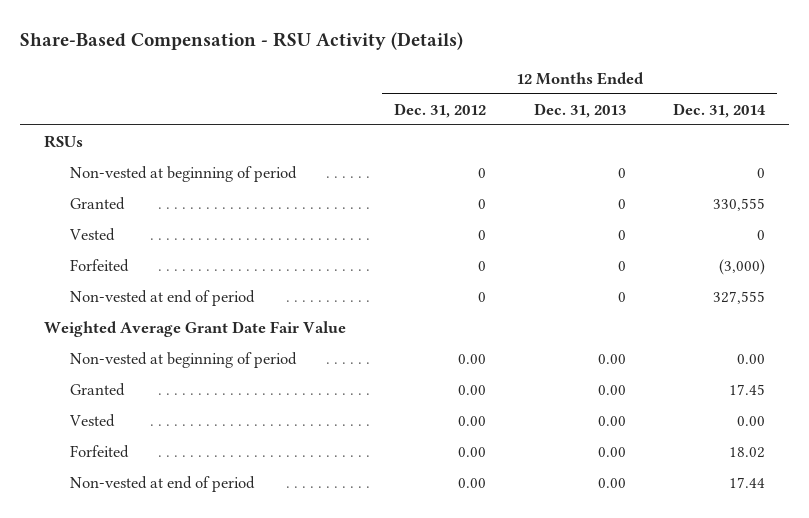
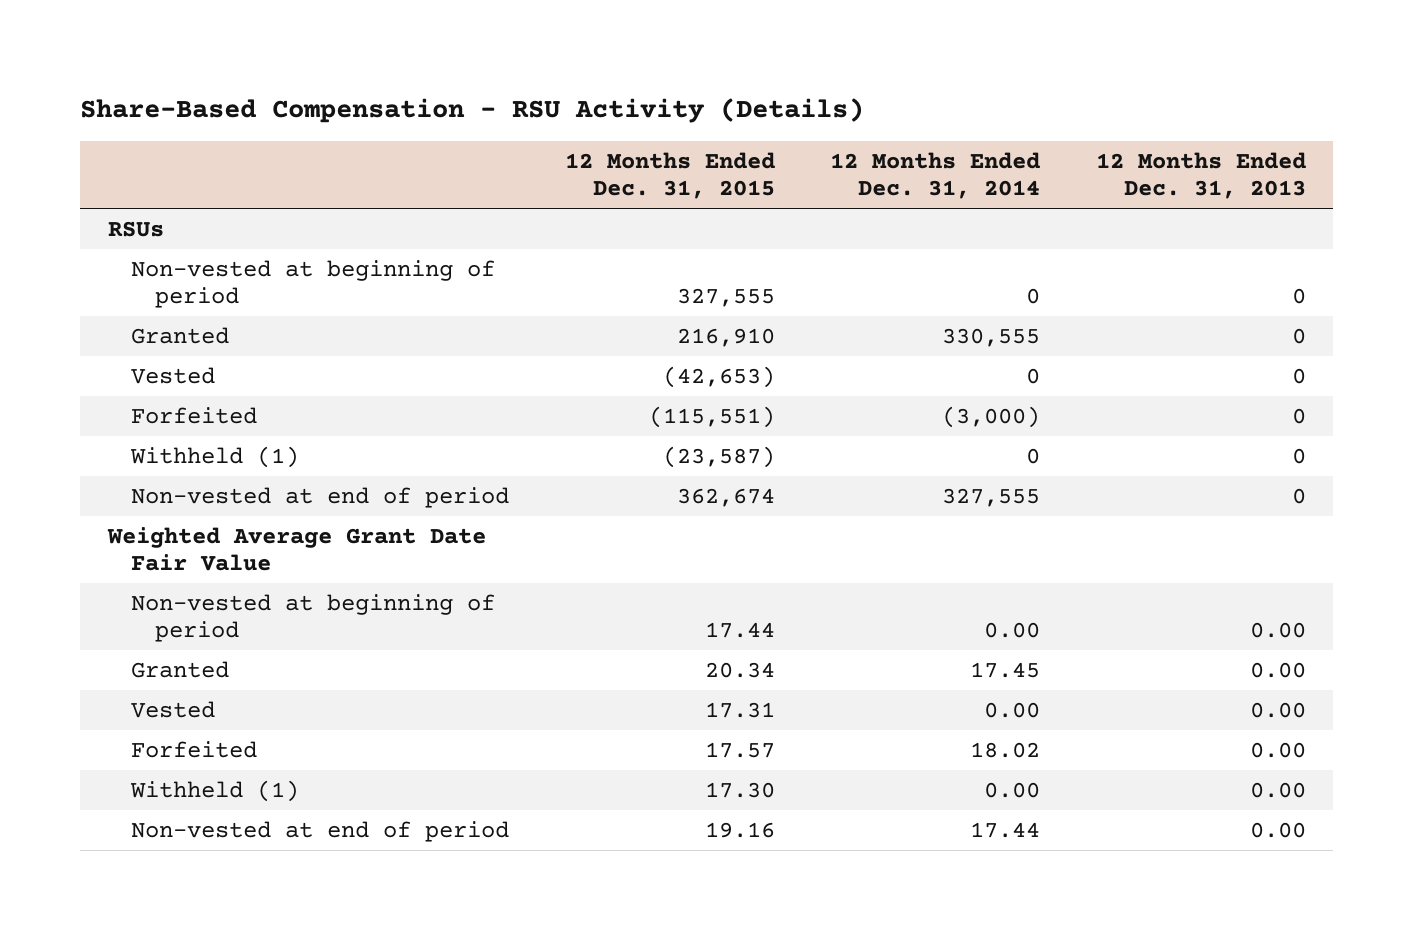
[393,102,486,118] Dec. 31, 2012 -> none
none -> [564,151,775,200] 12 Months Ended Dec. 31, 2015
none -> [130,445,300,468] Withheld (1)
none -> [130,779,300,802] Withheld (1)

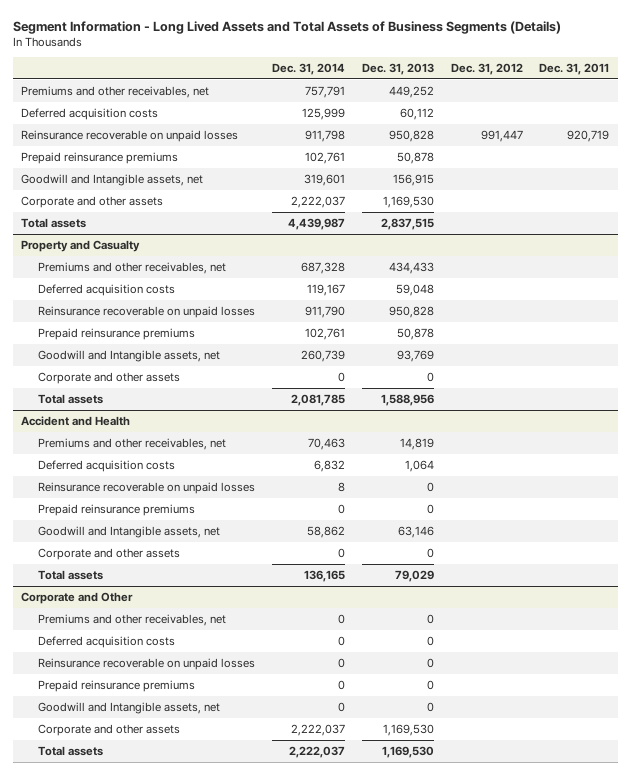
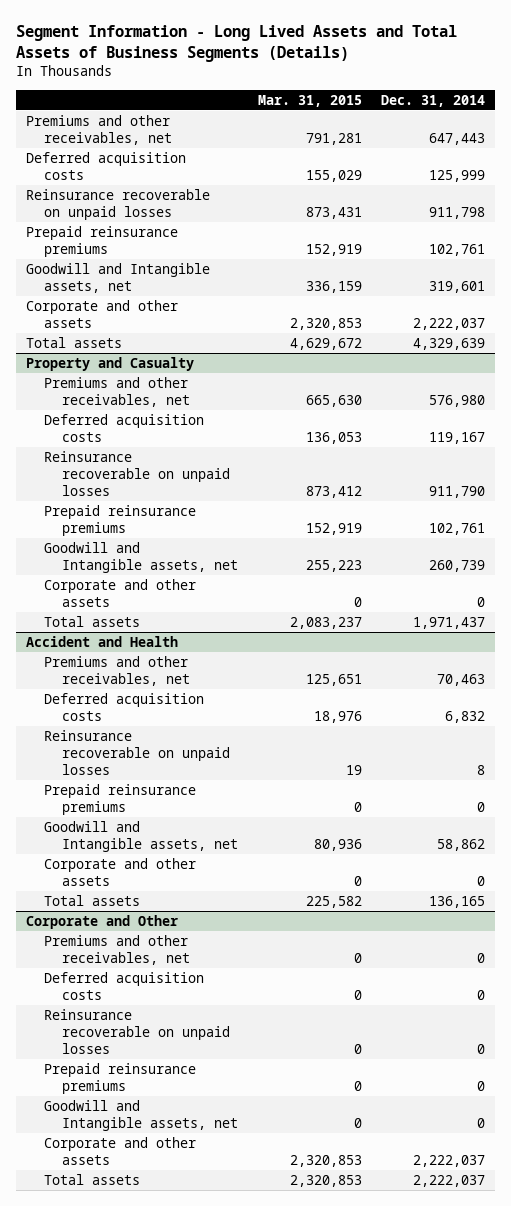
[361,63,434,76] Dec. 31, 2013 -> none
[450,63,523,76] Dec. 31, 2012 -> none
[539,63,610,76] Dec. 31, 2011 -> none
none -> [257,94,362,107] Mar. 31, 2015
[305,85,346,98] 757,791 -> [429,132,486,145] 647,443
[288,217,346,230] 4,439,987 -> [413,337,486,350] 4,329,639
[301,261,346,274] 687,328 -> [429,394,486,407] 576,980
[291,393,346,406] 2,081,785 -> [413,616,486,629] 1,971,437

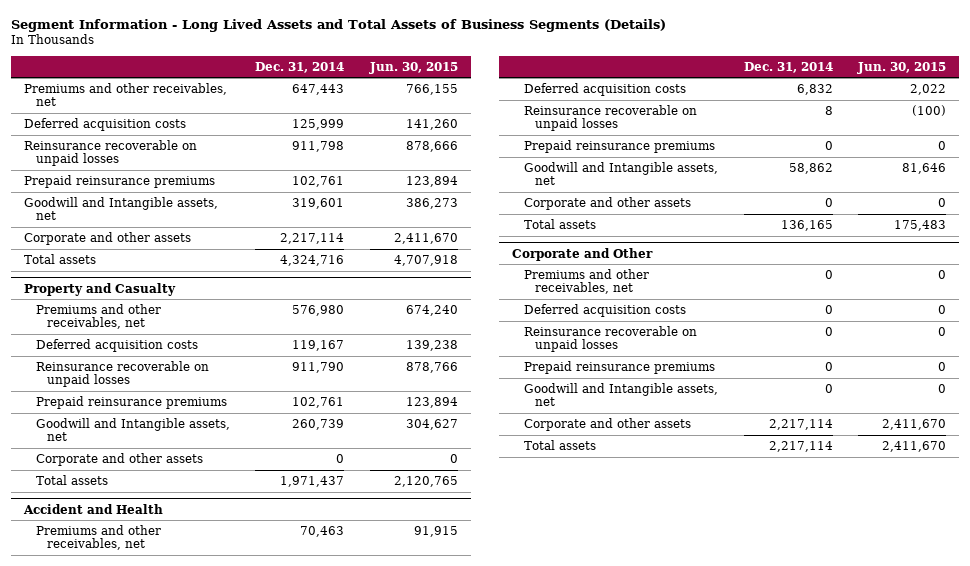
[257,94,362,107] Mar. 31, 2015 -> none
none -> [369,61,459,74] Jun. 30, 2015
[413,317,486,330] 2,222,037 -> [280,233,345,245] 2,217,114
[413,337,486,350] 4,329,639 -> [280,255,345,267] 4,324,716
[413,1154,486,1167] 2,222,037 -> [768,419,833,431] 2,217,114
[413,1174,486,1187] 2,222,037 -> [768,441,833,453] 2,217,114

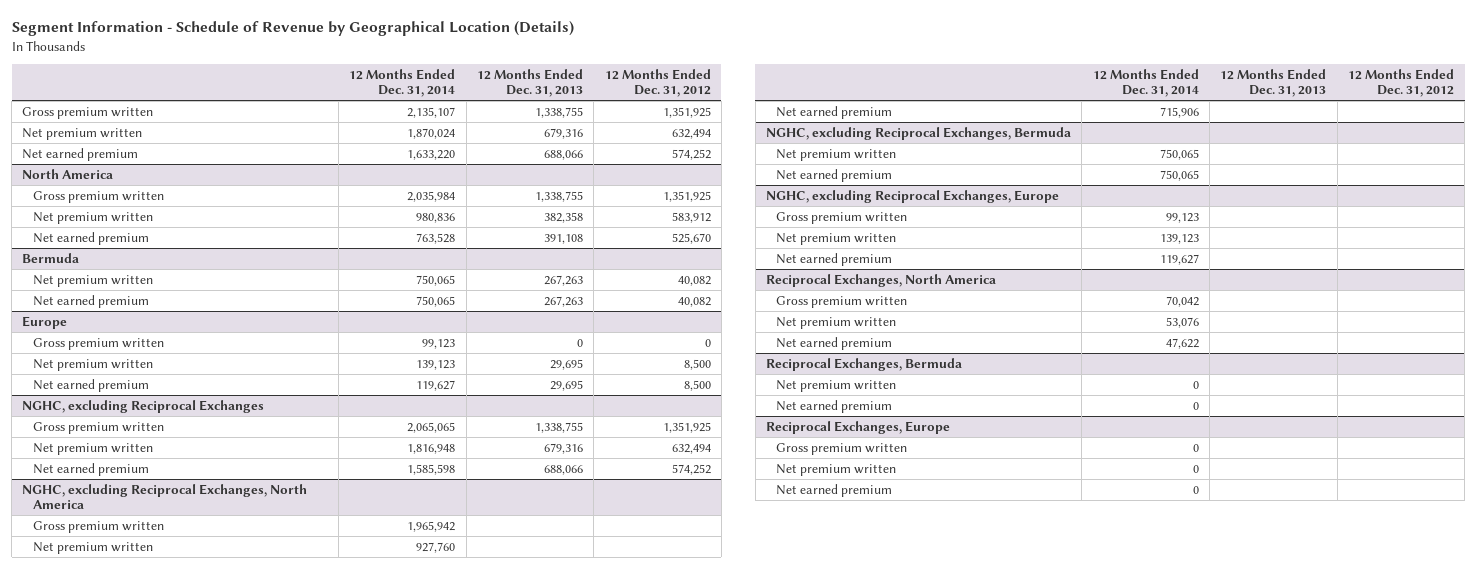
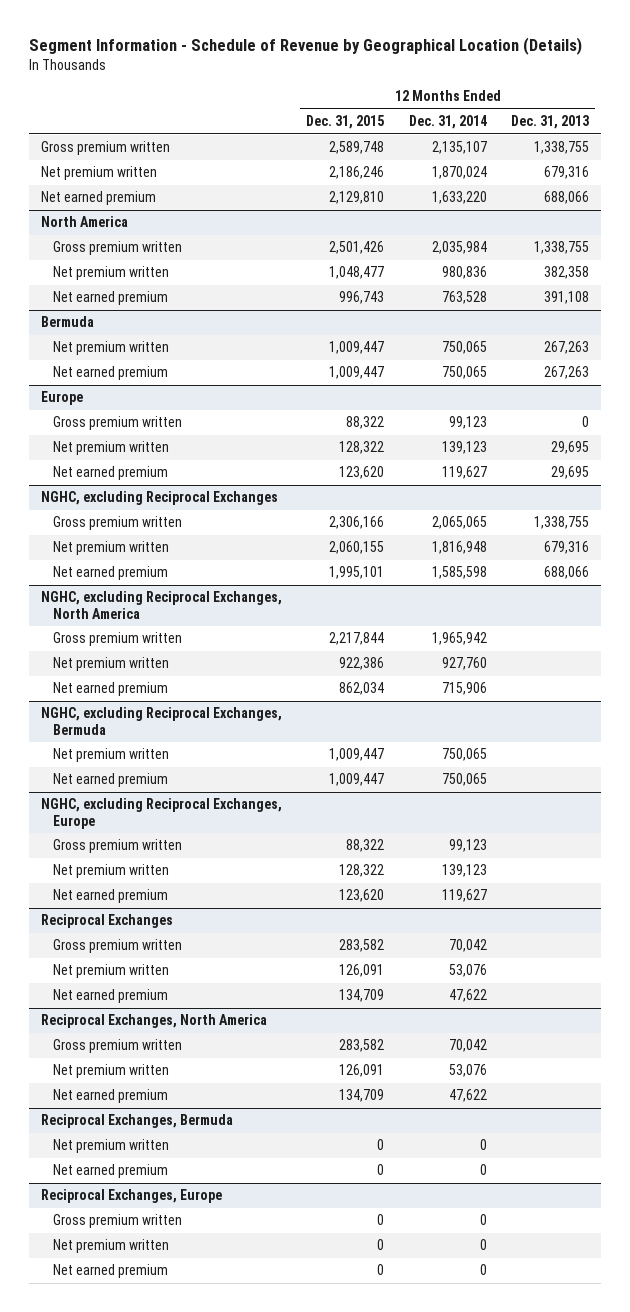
[604,68,711,98] 12 Months Ended Dec. 31, 2012 -> none
none -> [306,115,385,130] Dec. 31, 2015
none -> [40,914,173,929] Reciprocal Exchanges
none -> [53,939,183,954] Gross premium written
none -> [53,964,170,979] Net premium written
none -> [53,989,169,1004] Net earned premium

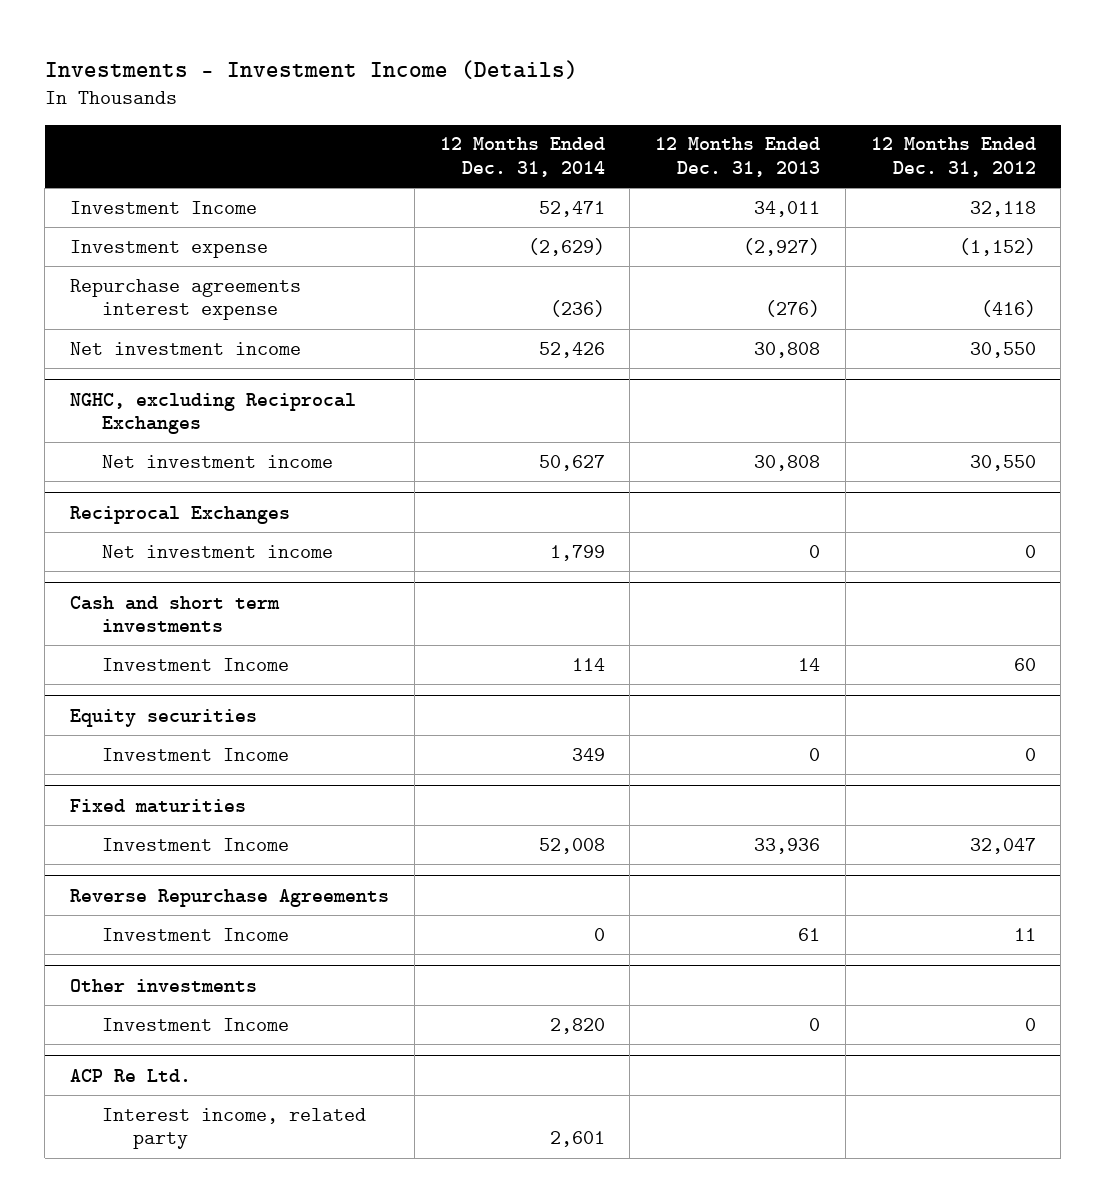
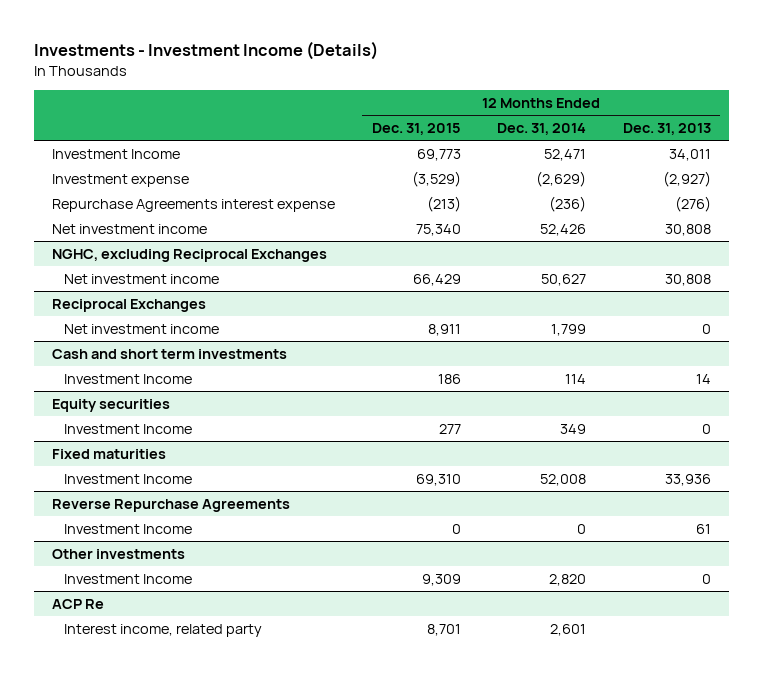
[870,137,1036,177] 12 Months Ended Dec. 31, 2012 -> none
none -> [371,122,461,135] Dec. 31, 2015
[70,278,302,321] Repurchase agreements interest expense -> [51,198,335,212] Repurchase Agreements interest expense
[70,1068,192,1082] ACP Re Ltd. -> [51,598,104,609] ACP Re

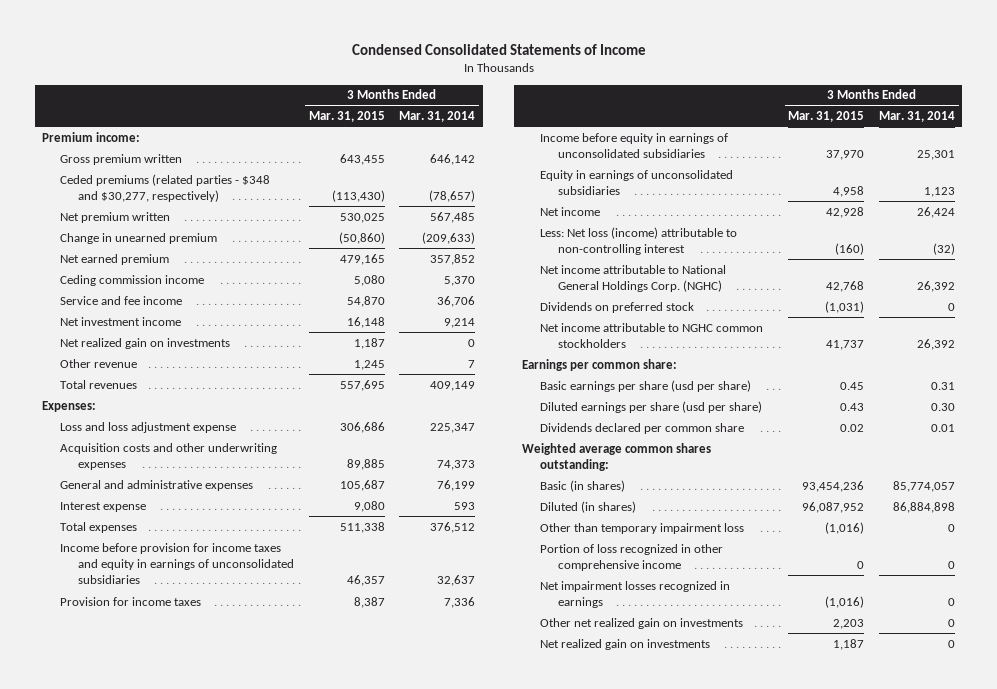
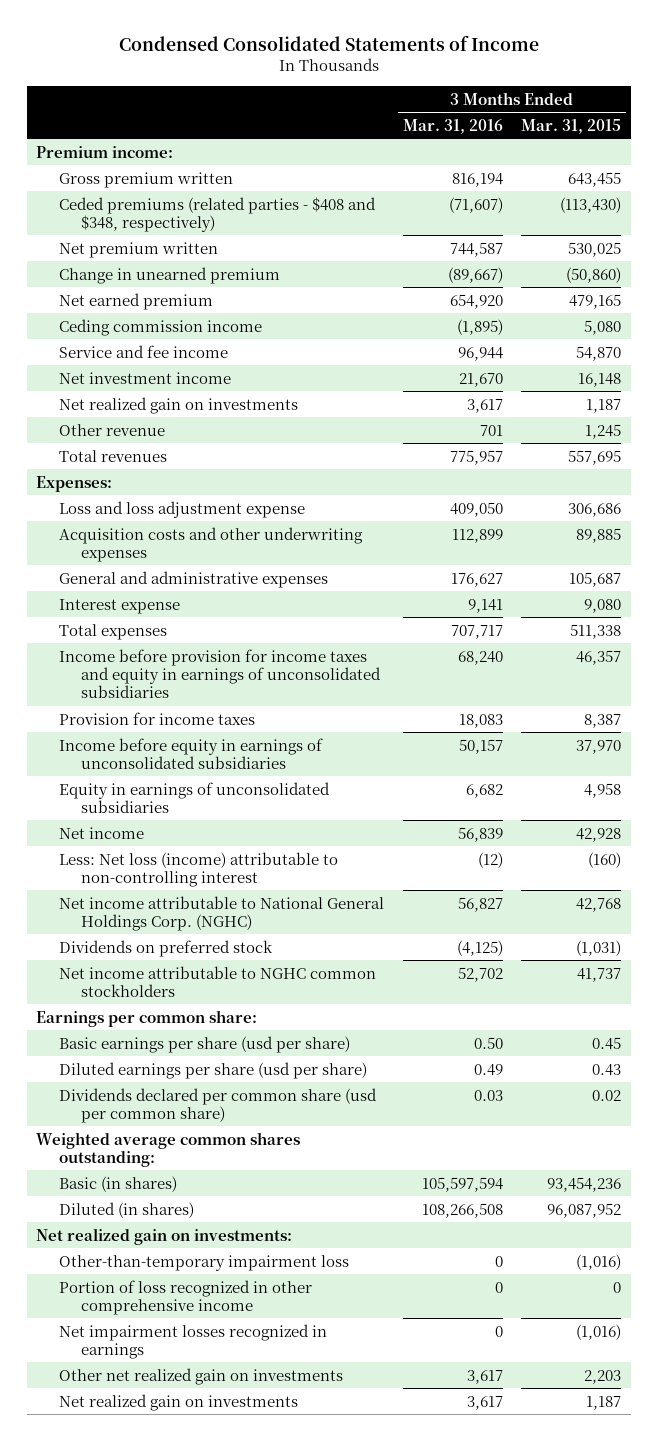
[399,111,476,123] Mar. 31, 2014 -> none
none -> [402,118,503,134] Mar. 31, 2016
[59,173,270,203] Ceded premiums (related parties - $348 and $30,277, respectively) -> [58,196,376,233] Ceded premiums (related parties - $408 and $348, respectively)
[539,422,744,434] Dividends declared per common share -> [58,1087,377,1124] Dividends declared per common share (usd per common share)
none -> [36,1227,293,1245] Net realized gain on investments:
[539,522,744,534] Other than temporary impairment loss -> [58,1254,349,1271] Other-than-temporary impairment loss

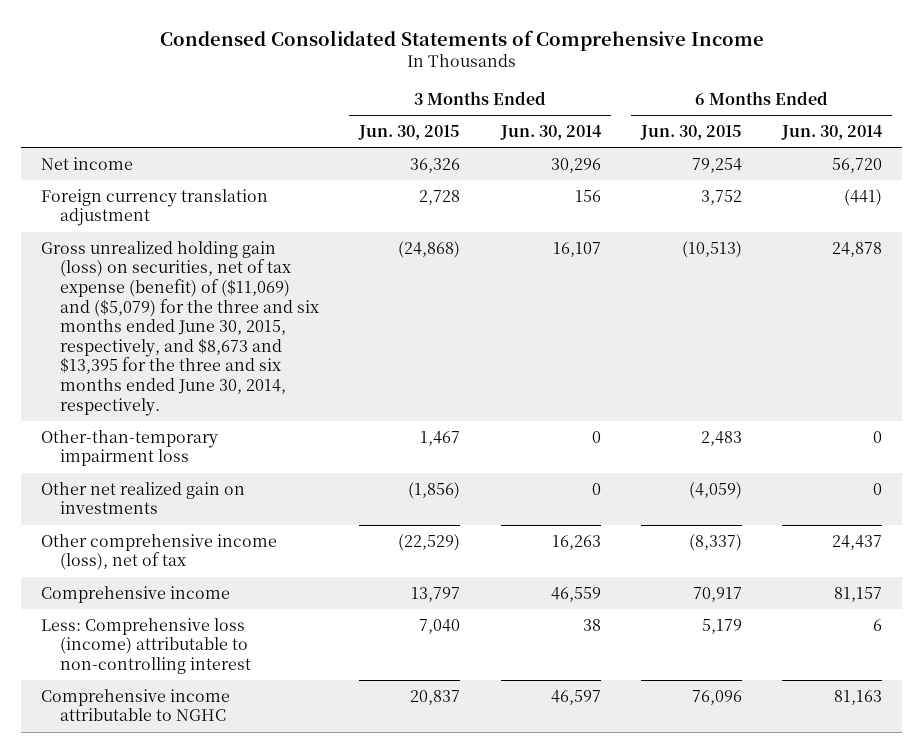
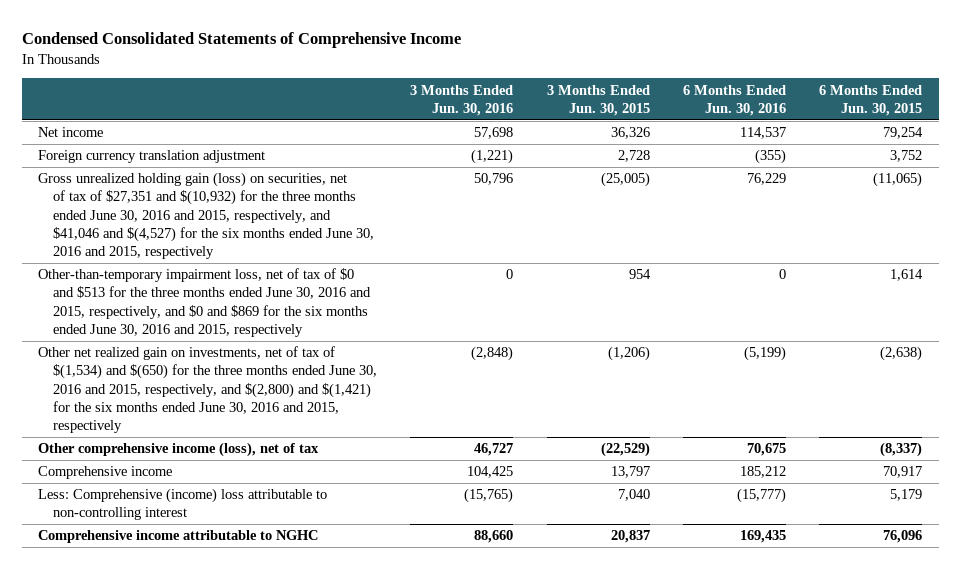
[499,125,602,141] Jun. 30, 2014 -> none
[781,125,884,141] Jun. 30, 2014 -> none
none -> [410,84,514,116] 3 Months Ended Jun. 30, 2016
none -> [682,84,786,116] 6 Months Ended Jun. 30, 2016
[41,429,219,467] Other-than-temporary impairment loss -> none
[41,481,246,515] Other net realized gain on investments -> none
[41,240,320,416] Gross unrealized holding gain (loss) on securities, net of tax expense (benefit) of ($11,069) and ($5,079) for the three and six months ended June 30, 2015, respectively, and $8,673 and $13,395 for the three and six months ended June 30, 2014, respectively. -> [38,172,375,259] Gross unrealized holding gain (loss) on securities, net of tax of $27,351 and $(10,932) for the three months ended June 30, 2016 and 2015, respectively, and $41,046 and $(4,527) for the six months ended June 30, 2016 and 2015, respectively
[398,240,461,258] (24,868) -> [600,172,650,188] (25,005)
[681,240,742,258] (10,513) -> [872,172,922,188] (11,065)
none -> [38,268,372,337] Other-than-temporary impairment loss, net of tax of $0 and $513 for the three months ended June 30, 2016 and 2015, respectively, and $0 and $869 for the six months ended June 30, 2016 and 2015, respectively
none -> [38,346,378,433] Other net realized gain on investments, net of tax of $(1,534) and $(650) for the three months ended June 30, 2016 and 2015, respectively, and $(2,800) and $(1,421) for the six months ended June 30, 2016 and 2015, respectively
[41,617,252,675] Less: Comprehensive loss (income) attributable to non-controlling interest -> [38,488,328,521] Less: Comprehensive (income) loss attributable to non-controlling interest

